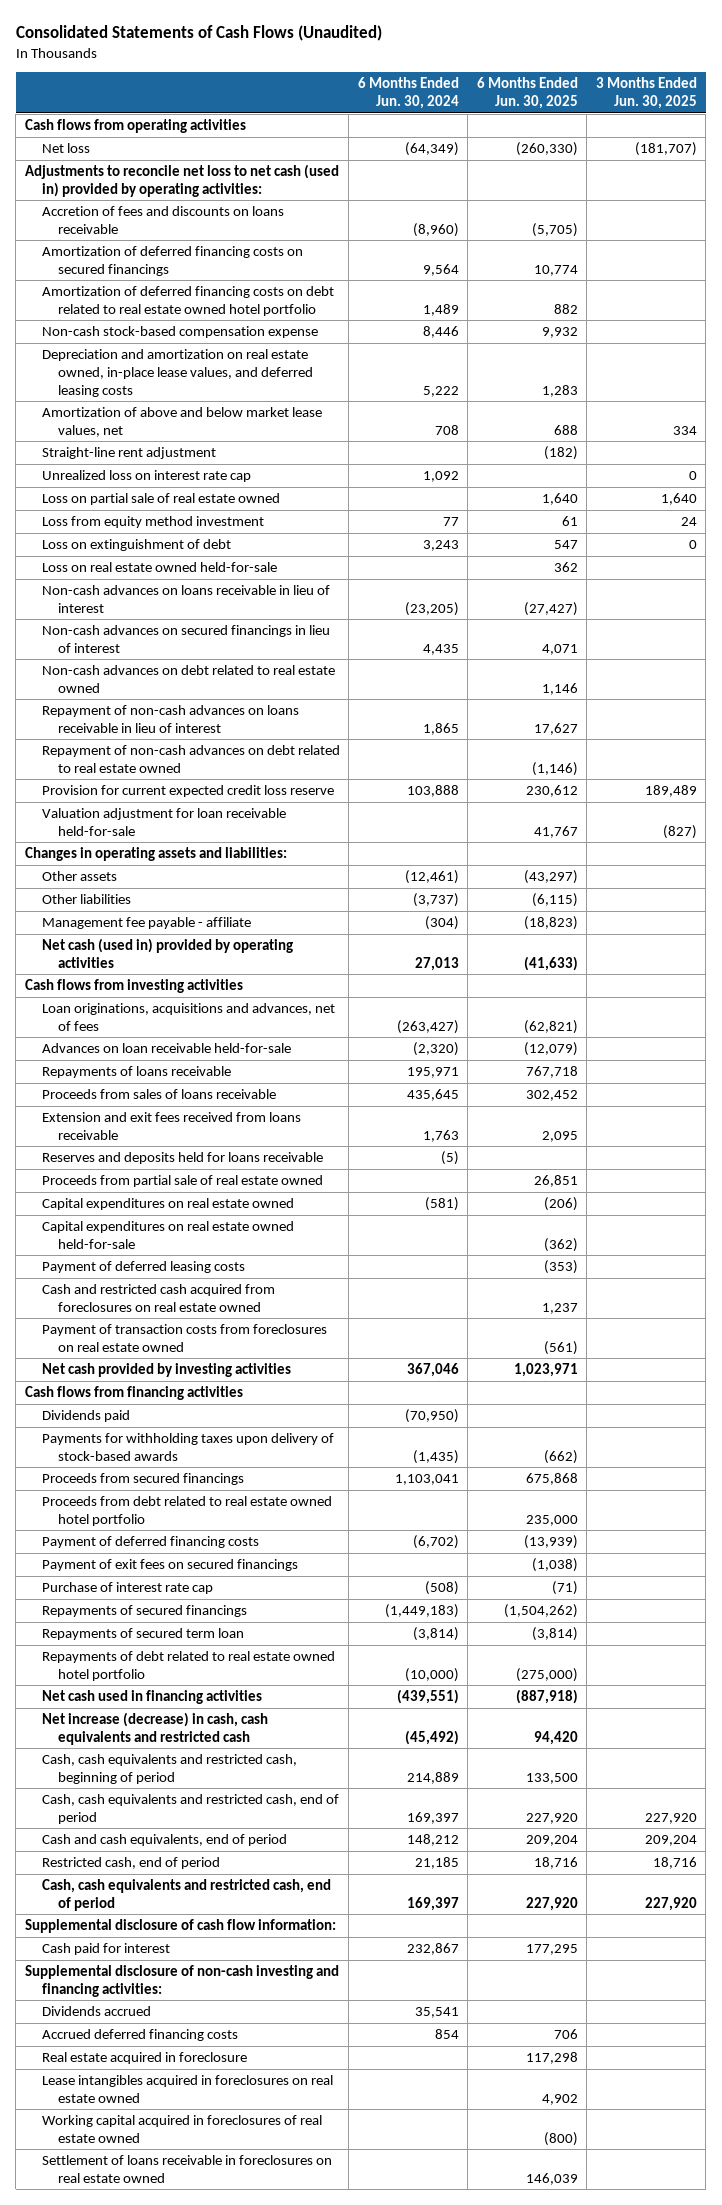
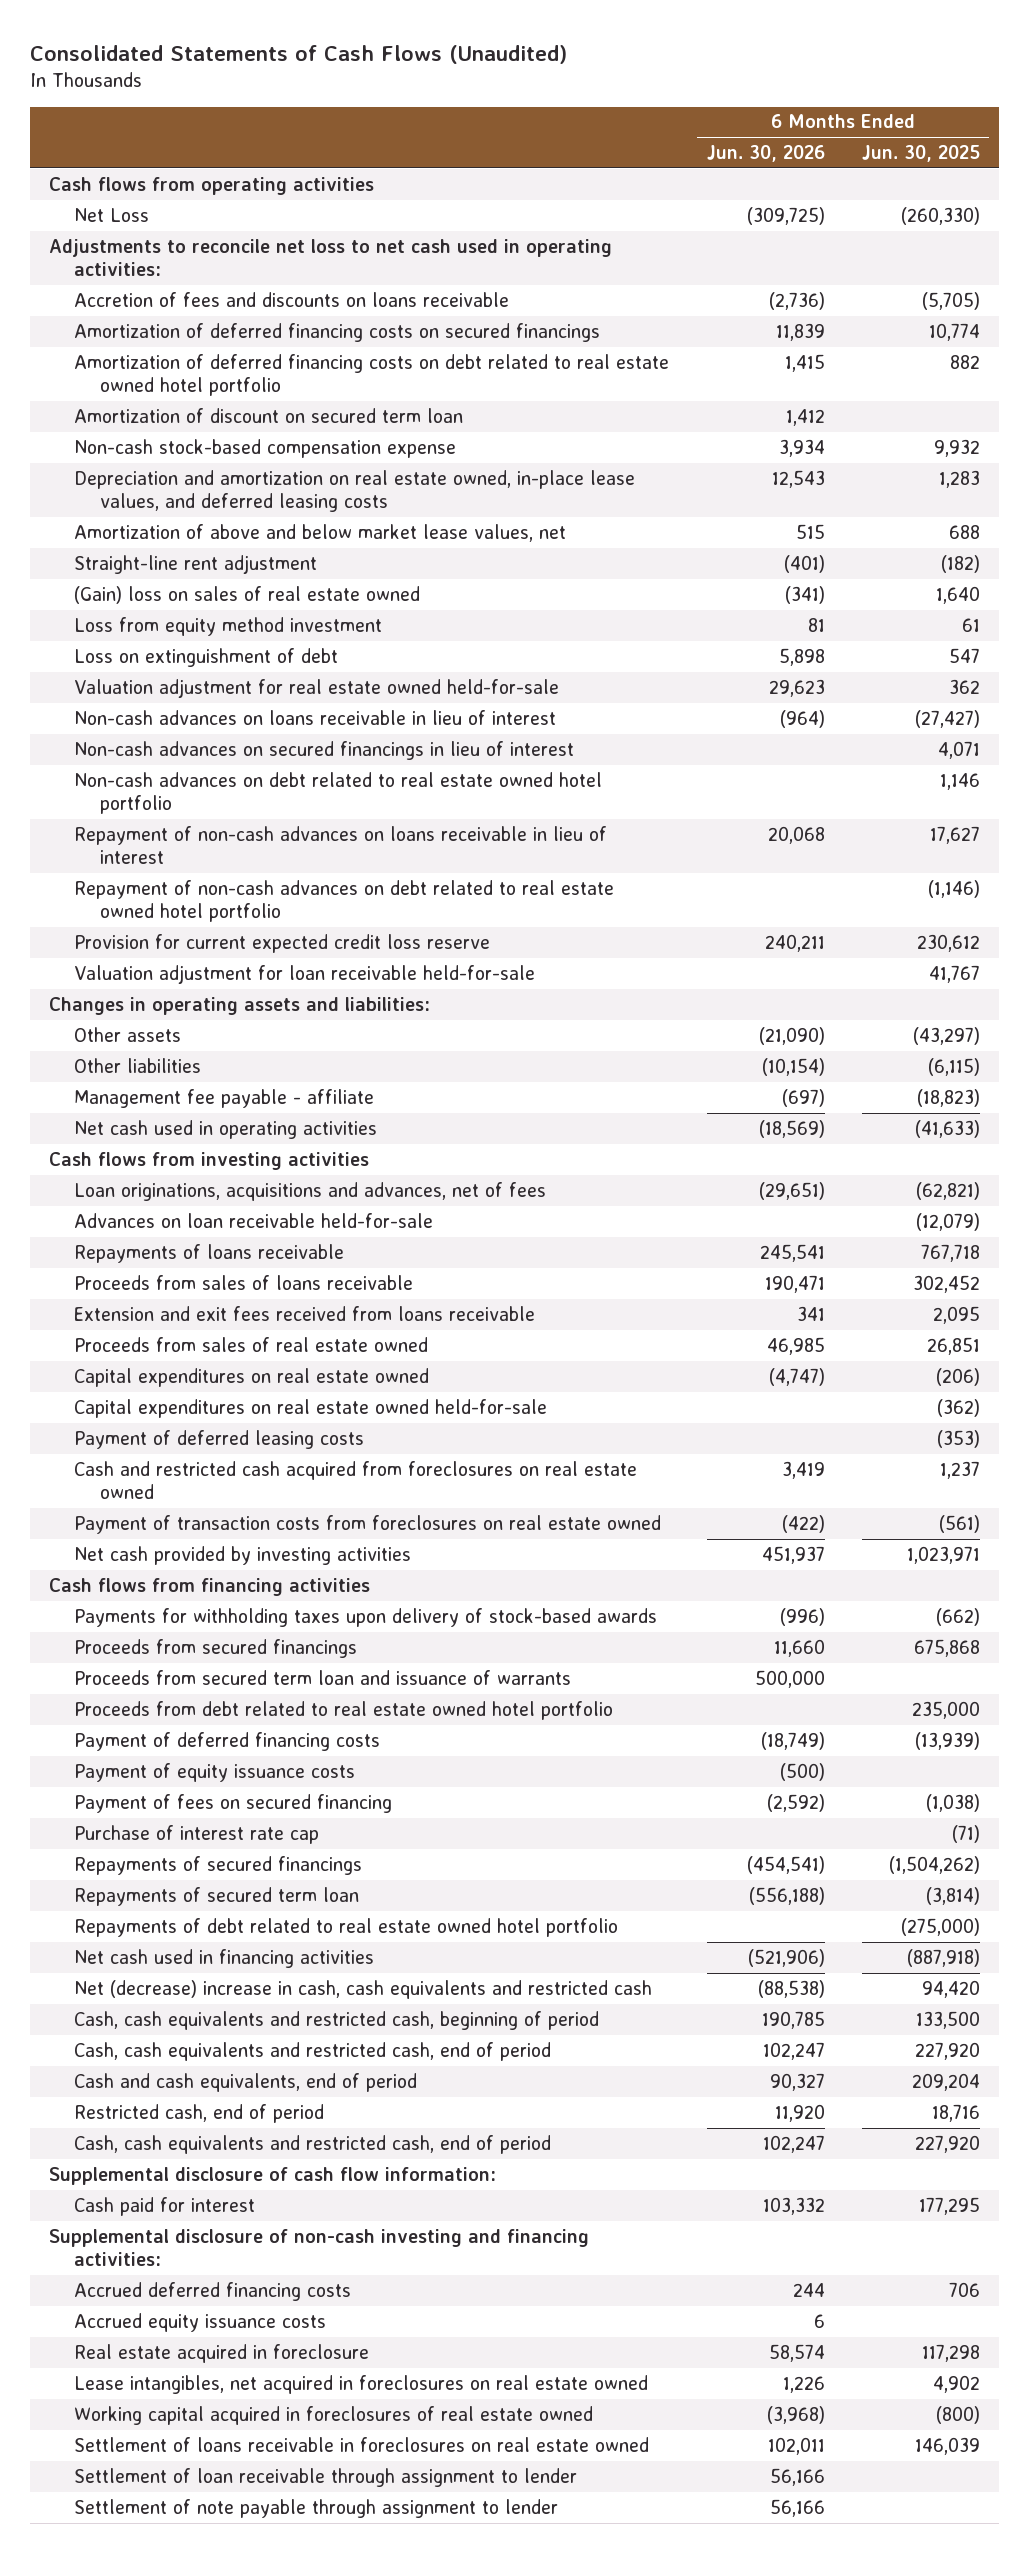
[357,77,459,109] 6 Months Ended Jun. 30, 2024 -> none
[595,77,697,109] 3 Months Ended Jun. 30, 2025 -> none
none -> [706,145,825,163] Jun. 30, 2026
[41,142,90,153] Net loss -> [74,207,150,222] Net Loss
[24,163,339,197] Adjustments to reconcile net loss to net cash (used in) provided by operating activities: -> [49,238,613,276] Adjustments to reconcile net loss to net cash used in operating activities:
none -> [74,407,464,423] Amortization of discount on secured term loan
[41,469,251,482] Unrealized loss on interest rate cap -> none
[41,492,280,505] Loss on partial sale of real estate owned -> [74,585,421,604] (Gain) loss on sales of real estate owned
[41,561,277,572] Loss on real estate owned held-for-sale -> [74,678,560,698] Valuation adjustment for real estate owned held-for-sale
[41,664,335,693] Non-cash advances on debt related to real estate owned -> [74,771,603,814] Non-cash advances on debt related to real estate owned hotel portfolio
[41,744,340,773] Repayment of non-cash advances on debt related to real estate owned -> [74,879,615,922] Repayment of non-cash advances on debt related to real estate owned hotel portfolio
[41,937,293,968] Net cash (used in) provided by operating activities -> [74,1119,378,1139] Net cash used in operating activities
[41,1151,323,1164] Reserves and deposits held for loans receivable -> none
[41,1174,323,1187] Proceeds from partial sale of real estate owned -> [74,1336,429,1352] Proceeds from sales of real estate owned
[41,1409,130,1422] Dividends paid -> none
none -> [74,1669,572,1685] Proceeds from secured term loan and issuance of warrants
none -> [74,1762,356,1782] Payment of equity issuance costs
[41,1558,298,1571] Payment of exit fees on secured financings -> [74,1793,393,1813] Payment of fees on secured financing
[41,1711,268,1745] Net increase (decrease) in cash, cash equivalents and restricted cash -> [74,1979,653,1999] Net (decrease) increase in cash, cash equivalents and restricted cash
[41,2005,151,2016] Dividends accrued -> none
none -> [74,2312,327,2332] Accrued equity issuance costs
[41,2074,333,2103] Lease intangibles acquired in foreclosures on real estate owned -> [74,2374,649,2394] Lease intangibles, net acquired in foreclosures on real estate owned
none -> [74,2467,578,2487] Settlement of loan receivable through assignment to lender
none -> [74,2498,559,2518] Settlement of note payable through assignment to lender

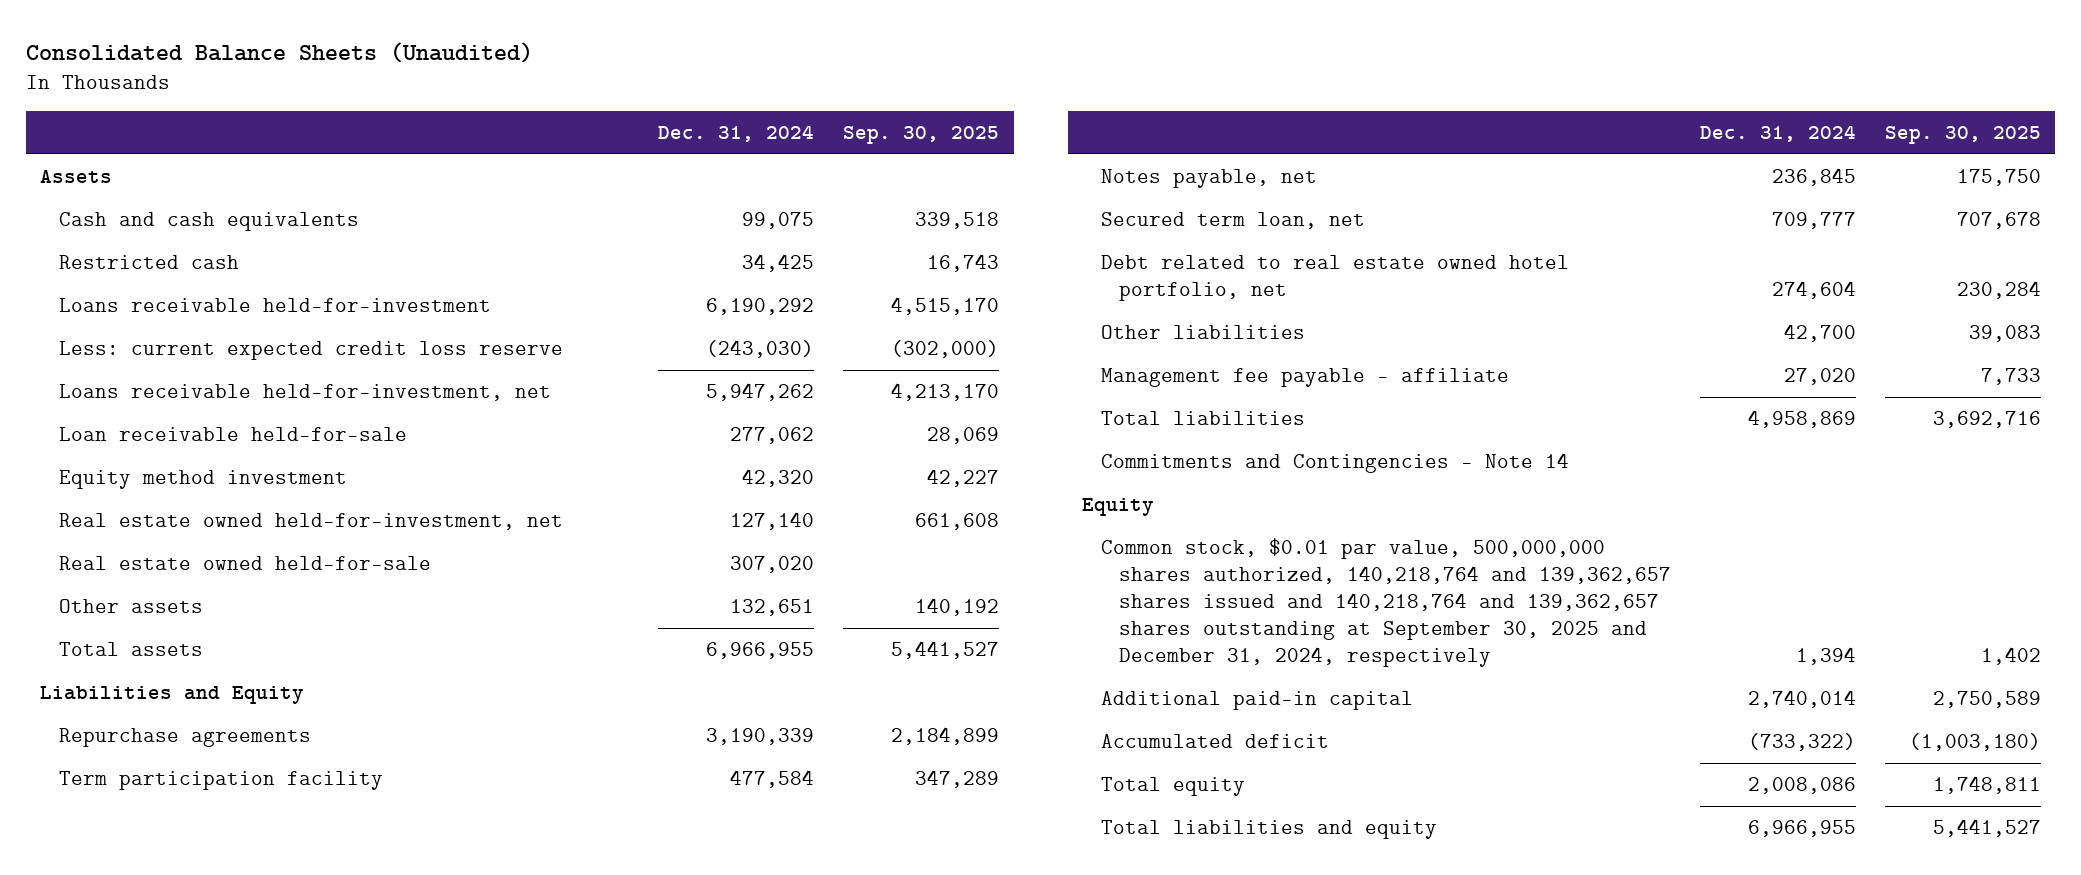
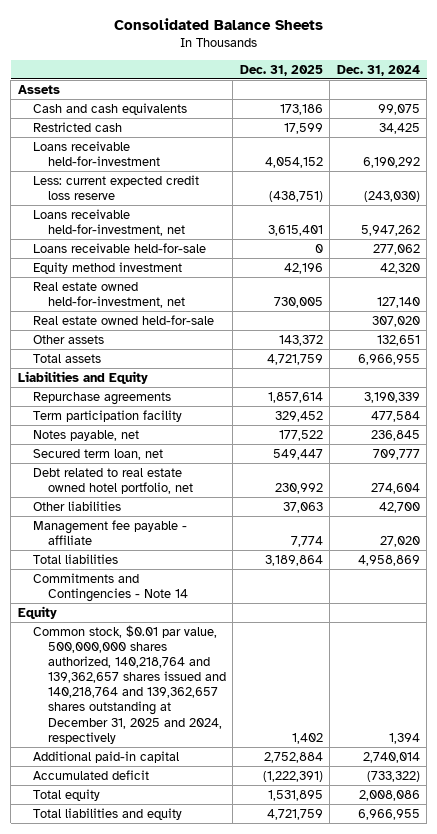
[25,41,533,63] Consolidated Balance Sheets (Unaudited) -> [113,18,323,31] Consolidated Balance Sheets
[843,125,1000,144] Sep. 30, 2025 -> none
none -> [239,64,323,76] Dec. 31, 2025
[58,427,407,442] Loan receivable held-for-sale -> [32,242,206,253] Loans receivable held-for-sale
[1100,538,1672,667] Common stock, $0.01 par value, 500,000,000 shares authorized, 140,218,764 and 139,362,657 shares issued and 140,218,764 and 139,362,657 shares outstanding at September 30, 2025 and December 31, 2024, respectively -> [32,624,226,744] Common stock, $0.01 par value, 500,000,000 shares authorized, 140,218,764 and 139,362,657 shares issued and 140,218,764 and 139,362,657 shares outstanding at December 31, 2025 and 2024, respectively

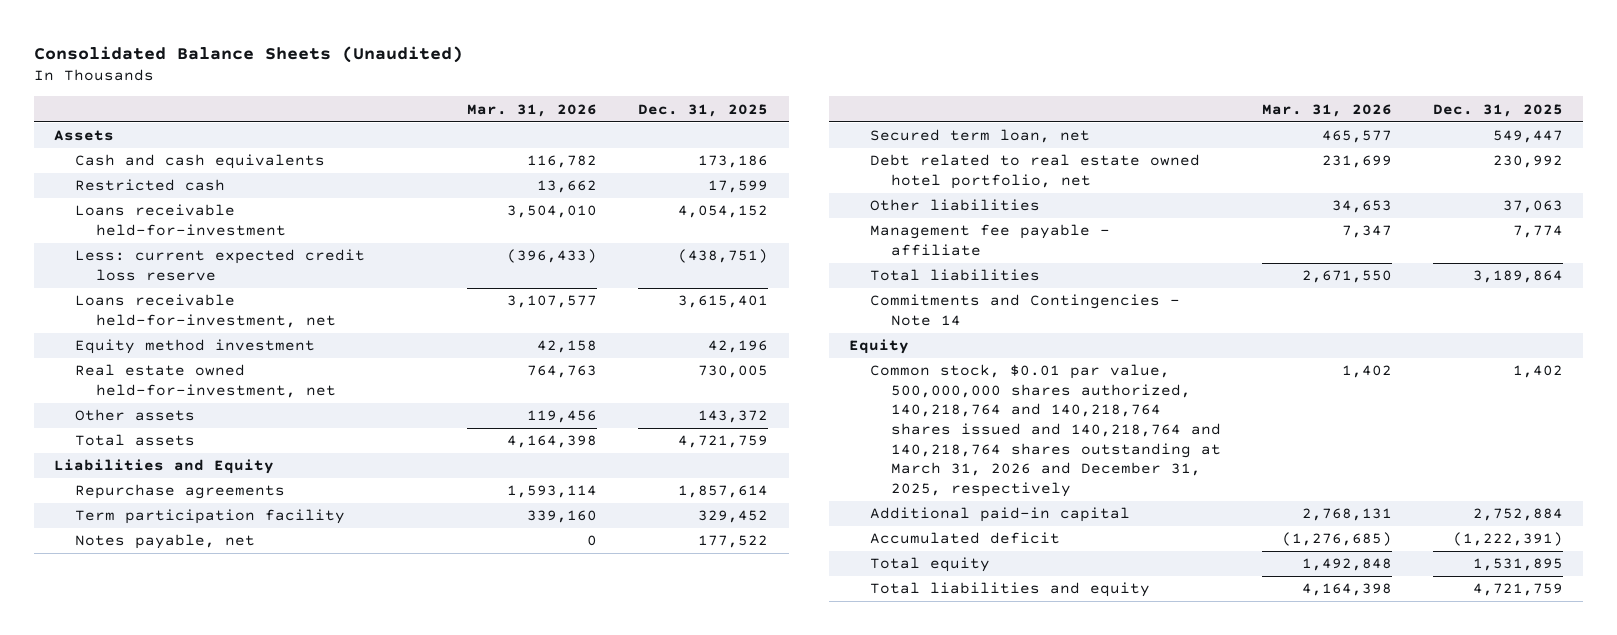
[113,18,323,31] Consolidated Balance Sheets -> [34,45,464,63] Consolidated Balance Sheets (Unaudited)
[336,64,420,76] Dec. 31, 2024 -> none
none -> [467,103,598,117] Mar. 31, 2026
[32,242,206,253] Loans receivable held-for-sale -> none
[32,314,214,325] Real estate owned held-for-sale -> none
[32,624,226,744] Common stock, $0.01 par value, 500,000,000 shares authorized, 140,218,764 and 139,362,657 shares issued and 140,218,764 and 139,362,657 shares outstanding at December 31, 2025 and 2024, respectively -> [869,364,1221,497] Common stock, $0.01 par value, 500,000,000 shares authorized, 140,218,764 and 140,218,764 shares issued and 140,218,764 and 140,218,764 shares outstanding at March 31, 2026 and December 31, 2025, respectively

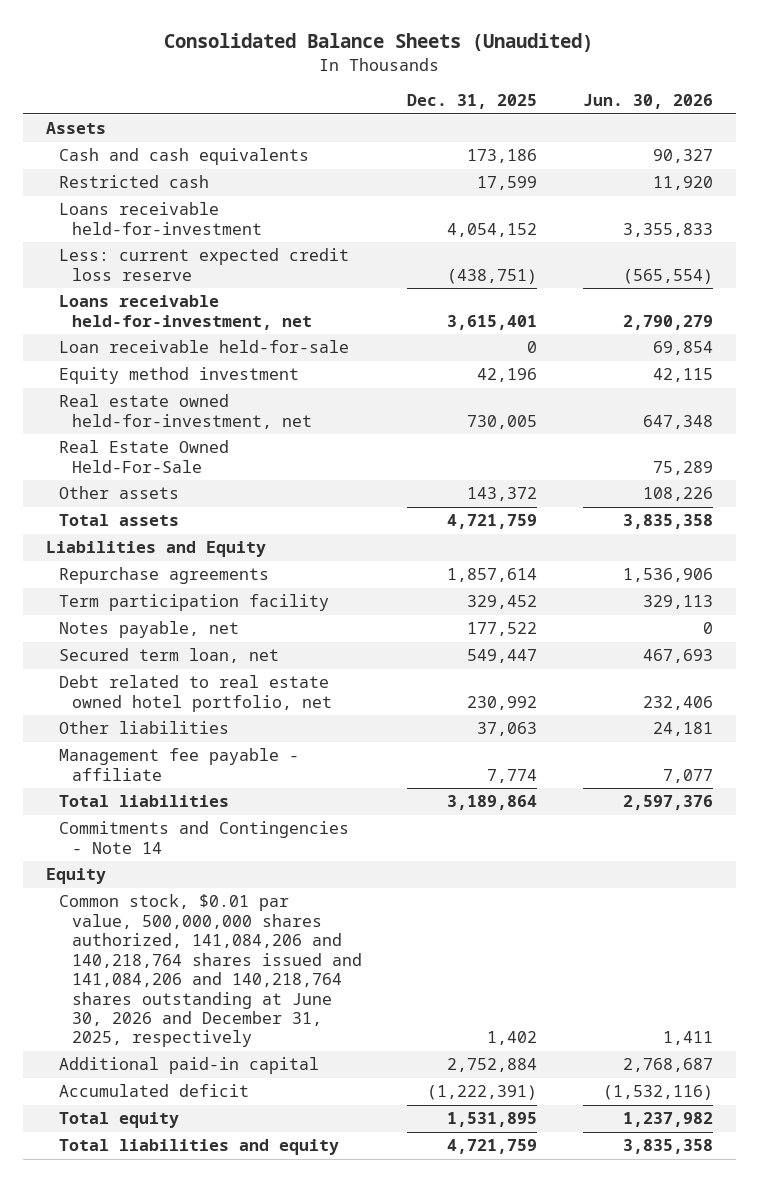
[467,103,598,117] Mar. 31, 2026 -> none
none -> [582,94,713,110] Jun. 30, 2026
none -> [58,340,349,354] Loan receivable held-for-sale
none -> [58,440,229,473] Real Estate Owned Held-For-Sale
[869,364,1221,497] Common stock, $0.01 par value, 500,000,000 shares authorized, 140,218,764 and 140,218,764 shares issued and 140,218,764 and 140,218,764 shares outstanding at March 31, 2026 and December 31, 2025, respectively -> [58,894,362,1048] Common stock, $0.01 par value, 500,000,000 shares authorized, 141,084,206 and 140,218,764 shares issued and 141,084,206 and 140,218,764 shares outstanding at June 30, 2026 and December 31, 2025, respectively

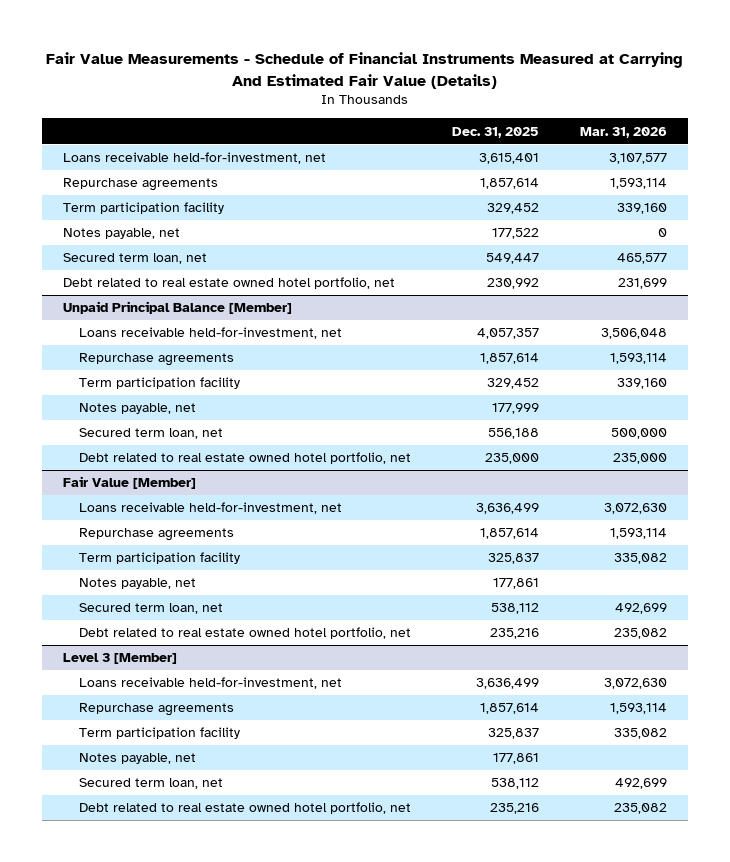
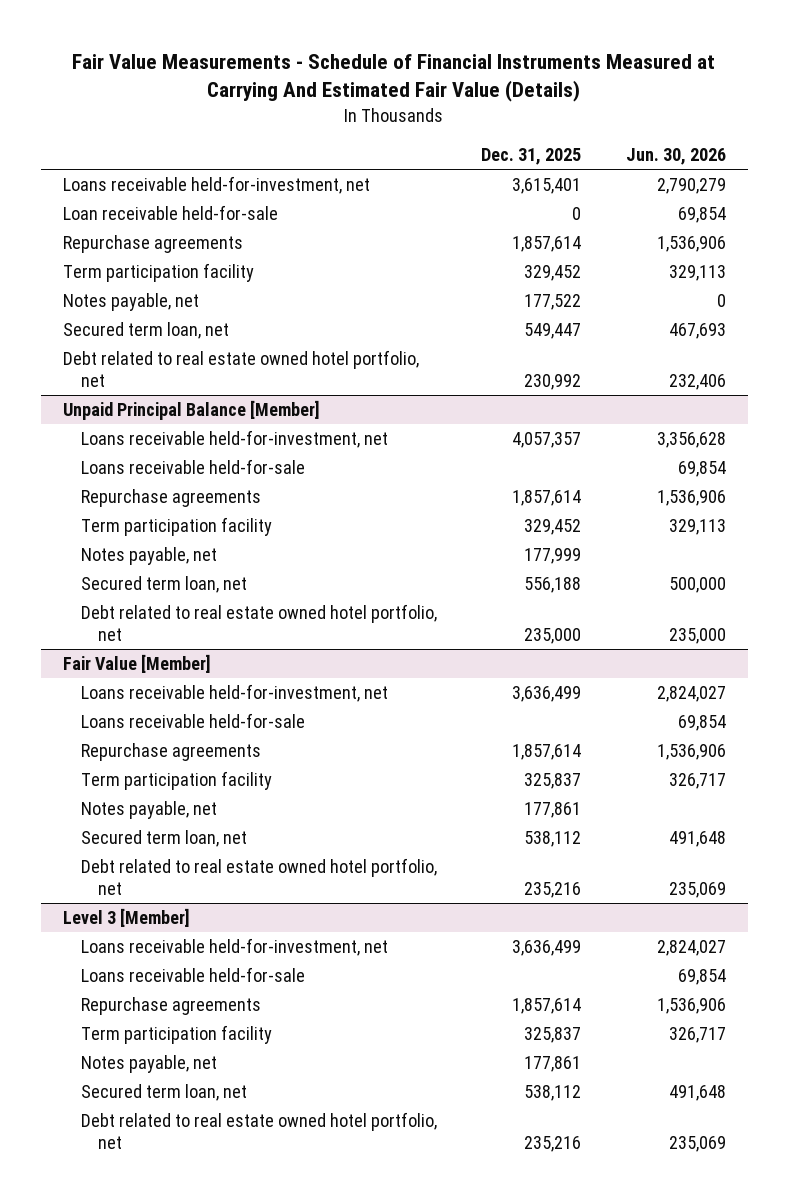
[579,126,667,138] Mar. 31, 2026 -> none
none -> [625,148,726,166] Jun. 30, 2026
none -> [63,205,279,221] Loan receivable held-for-sale
none -> [80,459,305,475] Loans receivable held-for-sale
none -> [80,713,305,729] Loans receivable held-for-sale
none -> [80,967,305,983] Loans receivable held-for-sale

